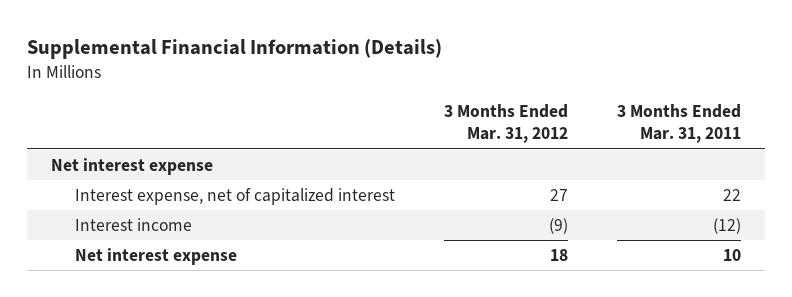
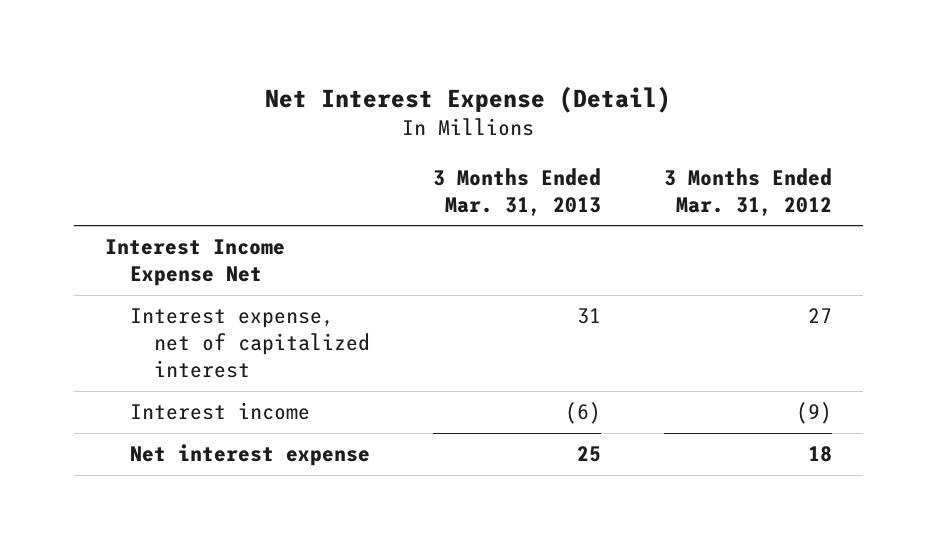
[26,39,442,60] Supplemental Financial Information (Details) -> [265,85,672,113] Net Interest Expense (Detail)
[616,104,741,144] 3 Months Ended Mar. 31, 2011 -> none
none -> [432,167,601,216] 3 Months Ended Mar. 31, 2013
[51,157,214,175] Net interest expense -> [105,239,286,287] Interest Income Expense Net

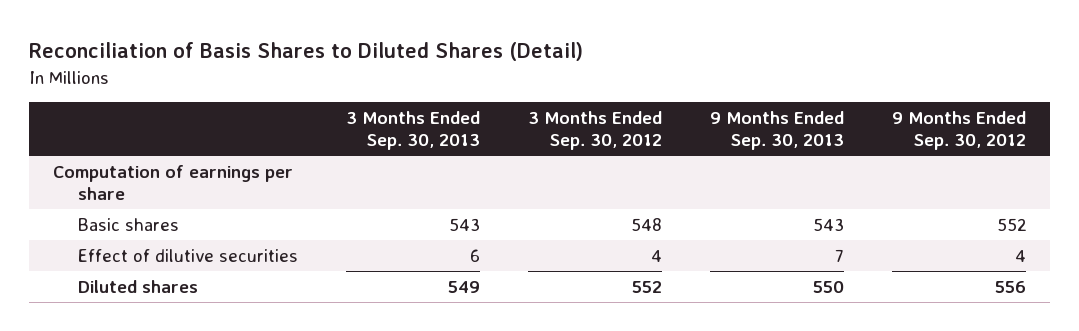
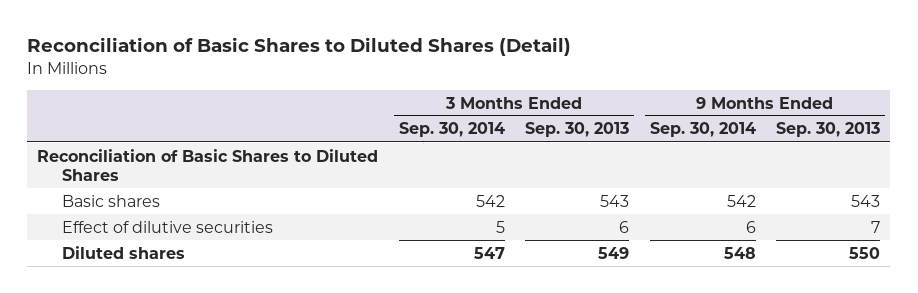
[29,42,584,62] Reconciliation of Basis Shares to Diluted Shares (Detail) -> [27,37,572,57] Reconciliation of Basic Shares to Diluted Shares (Detail)
[528,111,663,151] 3 Months Ended Sep. 30, 2012 -> none
[891,111,1026,151] 9 Months Ended Sep. 30, 2012 -> none
none -> [398,122,505,138] Sep. 30, 2014
none -> [649,122,756,138] Sep. 30, 2014
[53,164,294,200] Computation of earnings per share -> [37,148,379,181] Reconciliation of Basic Shares to Diluted Shares

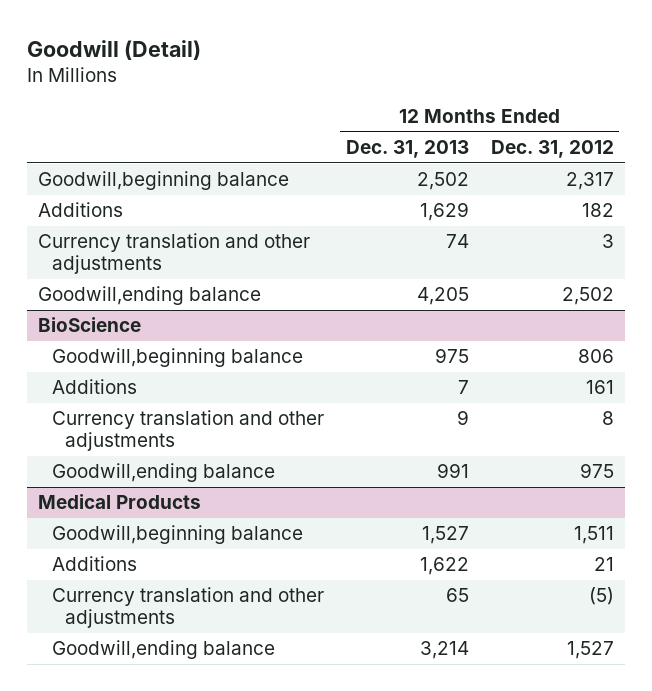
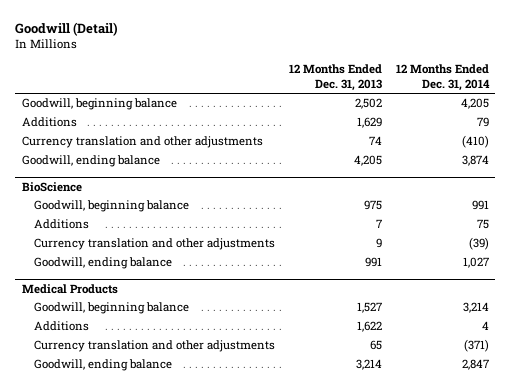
[490,140,614,159] Dec. 31, 2012 -> none
none -> [395,64,490,91] 12 Months Ended Dec. 31, 2014
[38,171,290,191] Goodwill,beginning balance -> [22,98,178,111] Goodwill, beginning balance
[38,286,262,306] Goodwill,ending balance -> [22,155,161,168] Goodwill, ending balance
[51,348,303,368] Goodwill,beginning balance -> [34,200,190,213] Goodwill, beginning balance
[51,463,275,483] Goodwill,ending balance -> [34,257,173,270] Goodwill, ending balance
[51,525,303,545] Goodwill,beginning balance -> [34,302,190,315] Goodwill, beginning balance
[51,640,275,660] Goodwill,ending balance -> [34,359,173,372] Goodwill, ending balance

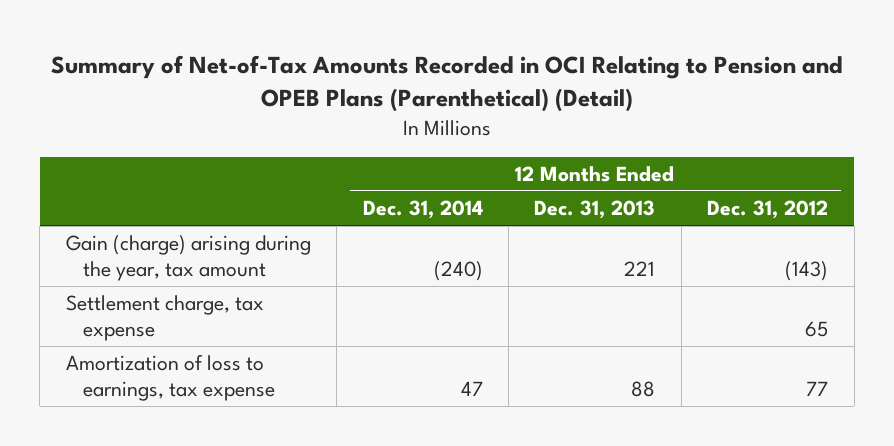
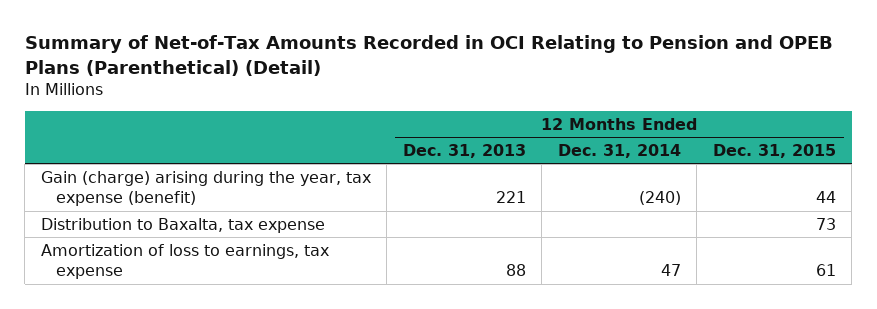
[707,200,829,220] Dec. 31, 2012 -> none
none -> [712,143,836,158] Dec. 31, 2015
[65,295,264,342] Settlement charge, tax expense -> none
[65,235,311,282] Gain (charge) arising during the year, tax amount -> [40,170,371,207] Gain (charge) arising during the year, tax expense (benefit)
none -> [40,217,325,233] Distribution to Baxalta, tax expense

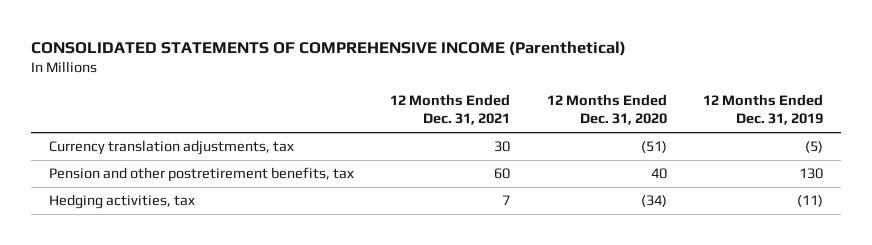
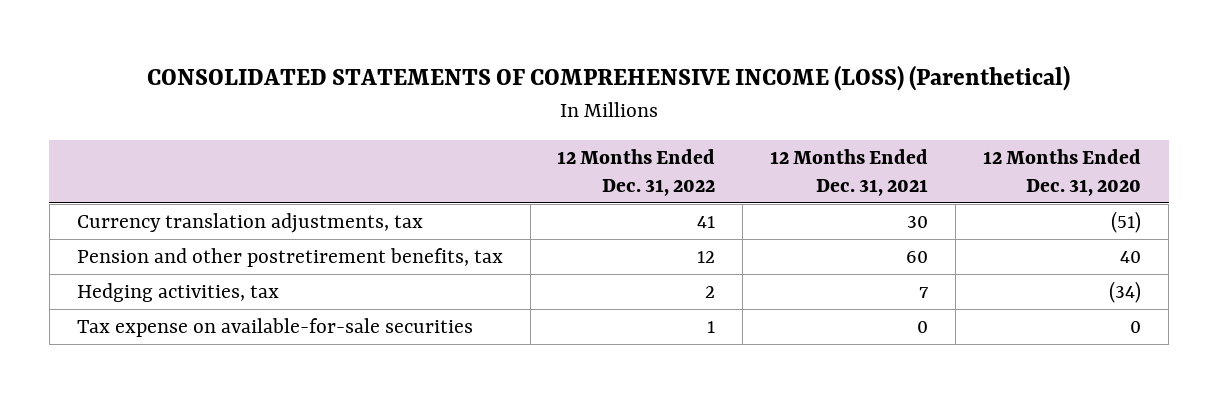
[30,40,626,56] CONSOLIDATED STATEMENTS OF COMPREHENSIVE INCOME (Parenthetical) -> [146,65,1070,92] CONSOLIDATED STATEMENTS OF COMPREHENSIVE INCOME (LOSS) (Parenthetical)
[702,93,823,126] 12 Months Ended Dec. 31, 2019 -> none
none -> [557,149,716,196] 12 Months Ended Dec. 31, 2022
none -> [76,318,473,338] Tax expense on available-for-sale securities

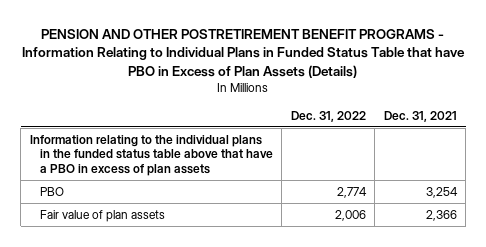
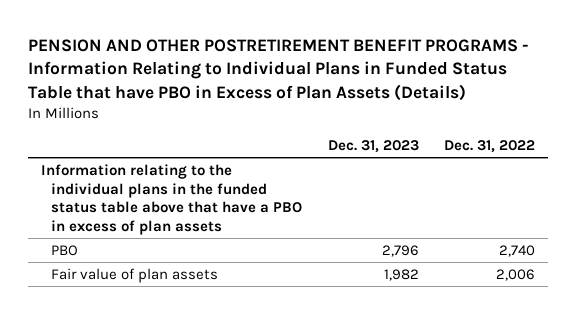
[383,110,457,122] Dec. 31, 2021 -> none
none -> [327,139,419,153] Dec. 31, 2023
[336,187,367,199] 2,774 -> [498,244,535,257] 2,740

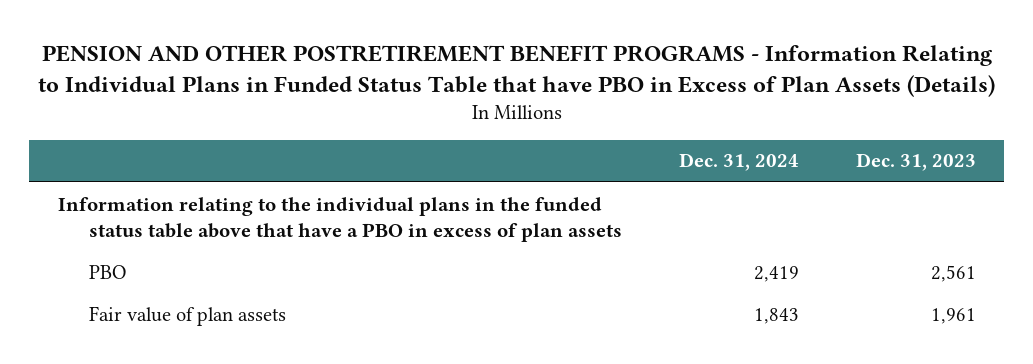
[443,139,535,153] Dec. 31, 2022 -> none
none -> [678,153,799,172] Dec. 31, 2024
[381,244,419,257] 2,796 -> [930,264,976,282] 2,561
[383,268,419,281] 1,982 -> [930,307,976,324] 1,961

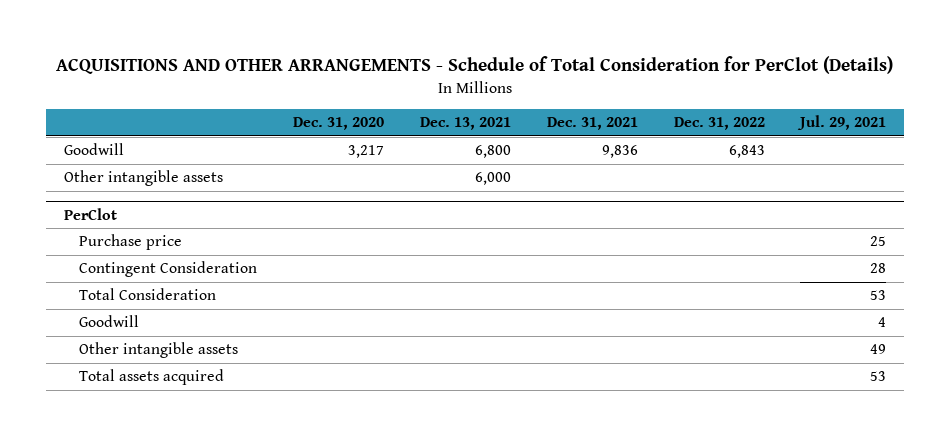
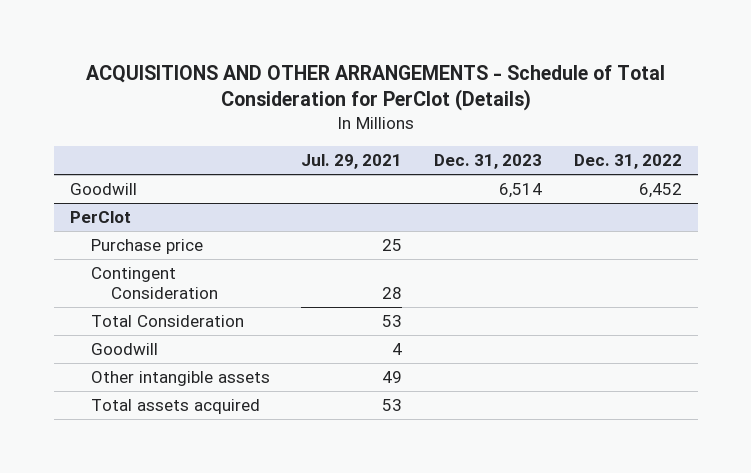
[293,117,385,131] Dec. 31, 2020 -> none
[419,117,511,131] Dec. 13, 2021 -> none
[546,117,638,131] Dec. 31, 2021 -> none
none -> [433,154,542,170] Dec. 31, 2023
[64,170,224,187] Other intangible assets -> none
[728,145,765,159] 6,843 -> [638,183,682,199] 6,452

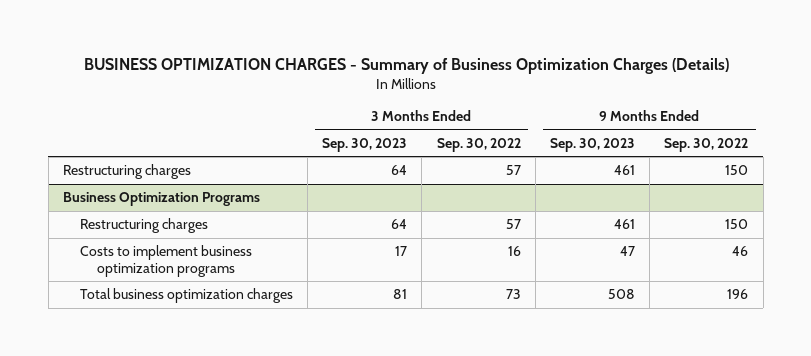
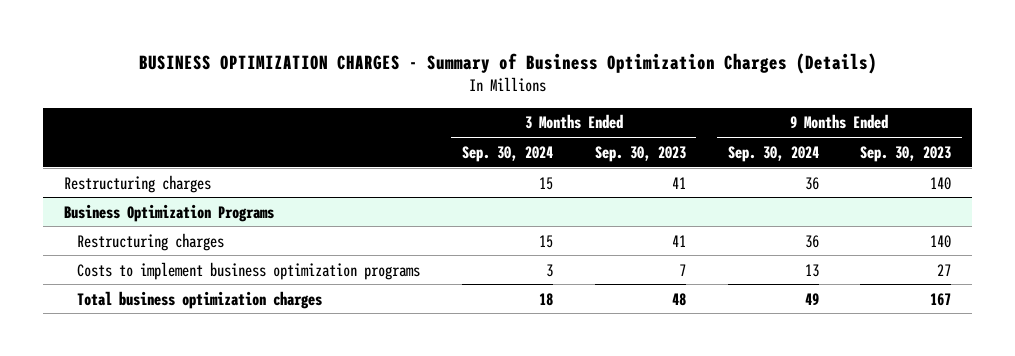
[436,138,521,153] Sep. 30, 2022 -> none
[664,138,749,153] Sep. 30, 2022 -> none
none -> [461,145,553,162] Sep. 30, 2024
none -> [727,145,819,162] Sep. 30, 2024
[391,165,408,176] 64 -> [671,176,686,189] 41
[614,165,636,176] 461 -> [930,176,952,190] 140
[391,219,408,230] 64 -> [671,234,686,247] 41
[614,219,636,230] 461 -> [930,234,952,248] 140
[395,246,408,257] 17 -> [678,263,686,276] 7
[620,246,636,257] 47 -> [937,263,952,276] 27
[393,289,408,300] 81 -> [671,292,686,306] 48
[608,289,636,300] 508 -> [930,292,952,306] 167

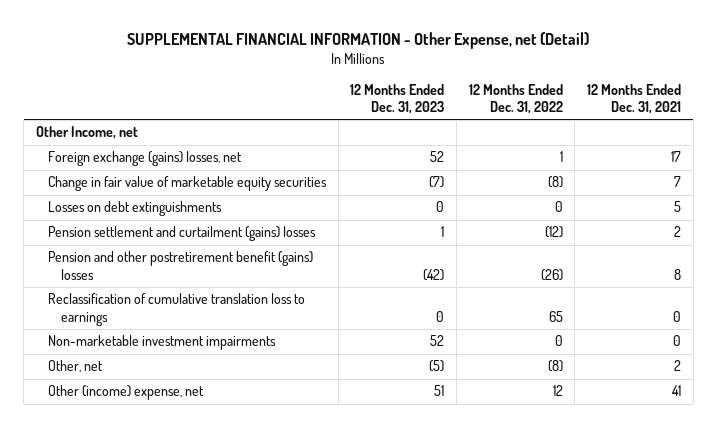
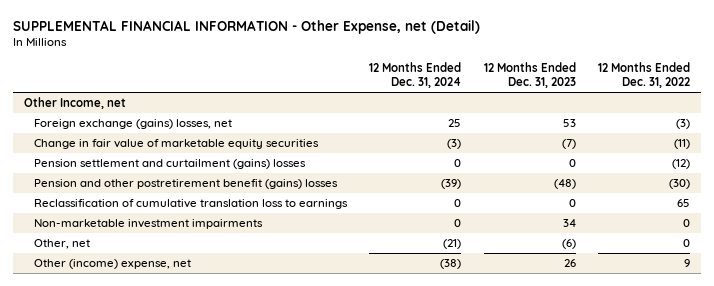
[586,83,681,115] 12 Months Ended Dec. 31, 2021 -> none
none -> [369,62,462,89] 12 Months Ended Dec. 31, 2024
[48,201,223,217] Losses on debt extinguishments -> none
[430,151,445,163] 52 -> [562,119,576,128] 53
[559,151,563,163] 1 -> [676,119,691,130] (3)
[547,176,563,189] (8) -> [674,139,691,150] (11)
[441,226,445,238] 1 -> [568,159,576,168] 0
[423,268,445,281] (42) -> [553,179,576,190] (48)
[540,268,563,281] (26) -> [669,179,691,190] (30)
[430,335,445,347] 52 -> [562,219,576,228] 34
[429,360,445,373] (5) -> [561,239,576,250] (6)
[547,360,563,373] (8) -> [683,239,691,248] 0
[434,385,445,397] 51 -> [563,259,576,268] 26
[552,385,563,397] 12 -> [684,259,691,268] 9

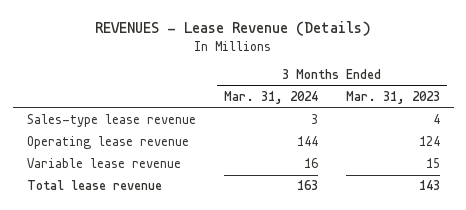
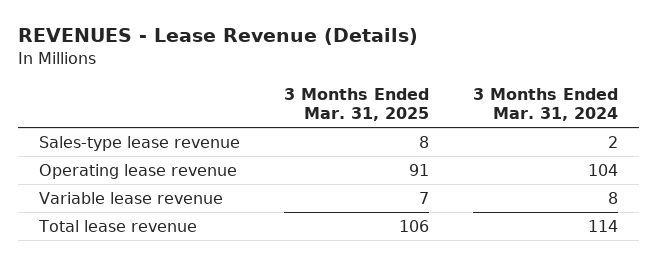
[345,91,440,105] Mar. 31, 2023 -> none
none -> [283,87,429,121] 3 Months Ended Mar. 31, 2025
[310,114,318,125] 3 -> [607,136,618,149] 2
[296,136,318,147] 144 -> [587,164,618,177] 104
[303,158,318,169] 16 -> [607,192,618,205] 8
[296,180,318,191] 163 -> [587,220,618,233] 114

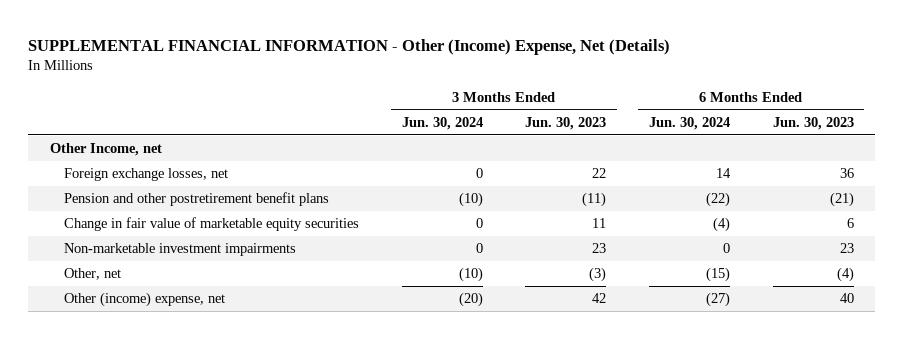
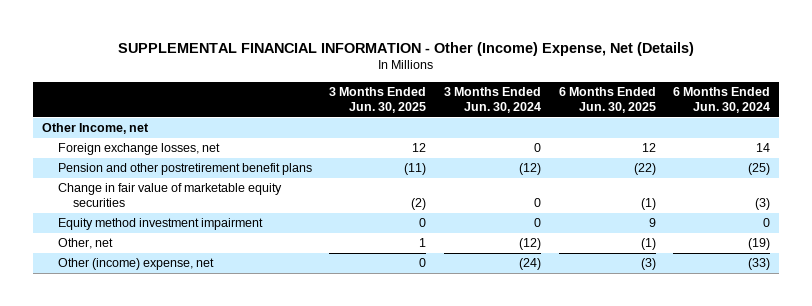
[525,116,607,130] Jun. 30, 2023 -> none
[772,116,854,130] Jun. 30, 2023 -> none
none -> [329,87,427,113] 3 Months Ended Jun. 30, 2025
none -> [558,87,656,113] 6 Months Ended Jun. 30, 2025
[64,243,297,257] Non-marketable investment impairments -> none
[458,192,483,208] (10) -> [518,163,541,176] (12)
[706,192,731,208] (22) -> [748,163,771,176] (25)
[713,217,731,233] (4) -> [755,198,771,211] (3)
none -> [57,218,263,231] Equity method investment impairment
[458,267,483,283] (10) -> [518,238,541,251] (12)
[706,267,731,283] (15) -> [748,238,771,251] (19)
[458,292,483,308] (20) -> [518,258,541,271] (24)
[706,292,731,308] (27) -> [748,258,771,271] (33)

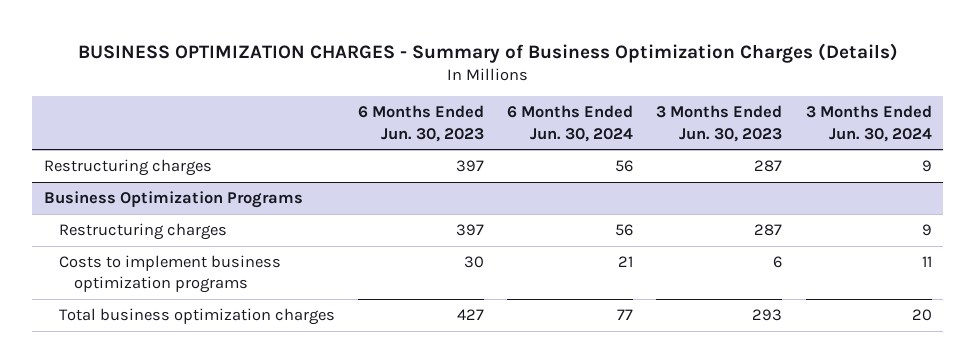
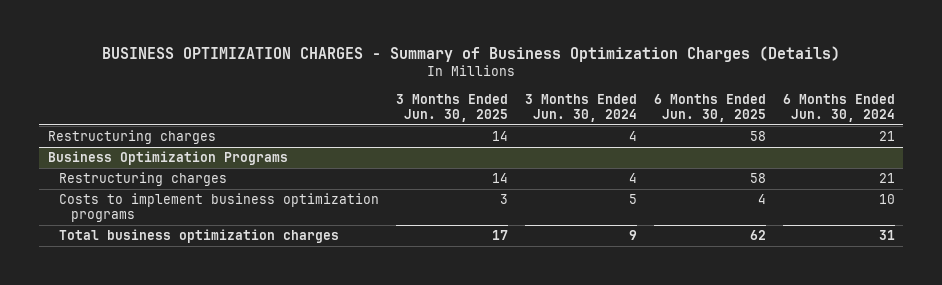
[357,105,484,142] 6 Months Ended Jun. 30, 2023 -> none
[656,105,783,142] 3 Months Ended Jun. 30, 2023 -> none
none -> [396,93,509,123] 3 Months Ended Jun. 30, 2025
none -> [653,93,766,123] 6 Months Ended Jun. 30, 2025
[615,159,634,172] 56 -> [878,130,895,141] 21
[921,159,932,172] 9 -> [628,130,637,141] 4
[615,223,634,236] 56 -> [878,172,895,183] 21
[921,223,932,236] 9 -> [628,172,637,183] 4
[618,255,634,267] 21 -> [878,193,895,204] 10
[921,255,932,267] 11 -> [628,193,637,204] 5
[617,308,634,320] 77 -> [878,229,895,240] 31
[911,308,932,321] 20 -> [628,229,637,240] 9

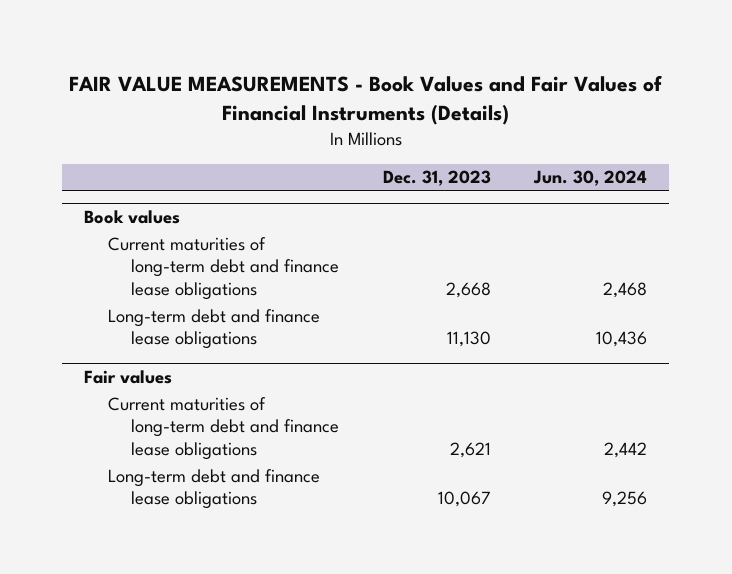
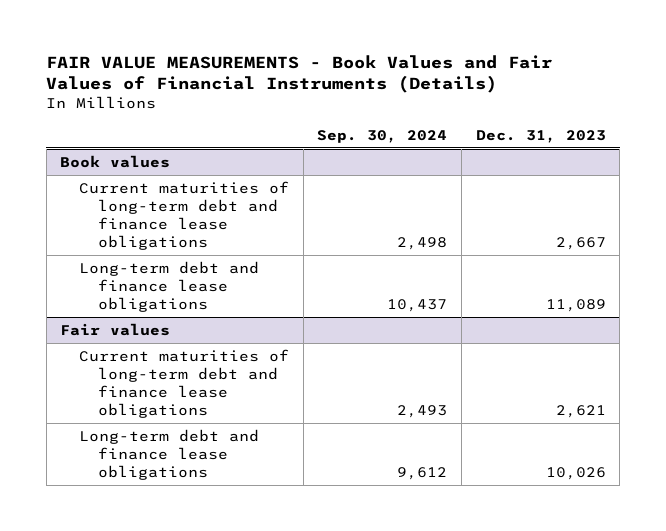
[533,170,648,187] Jun. 30, 2024 -> none
none -> [317,129,448,143] Sep. 30, 2024
[445,281,491,298] 2,668 -> [555,236,606,250] 2,667
[446,331,491,348] 11,130 -> [545,298,606,312] 11,089
[437,491,491,508] 10,067 -> [545,466,606,480] 10,026

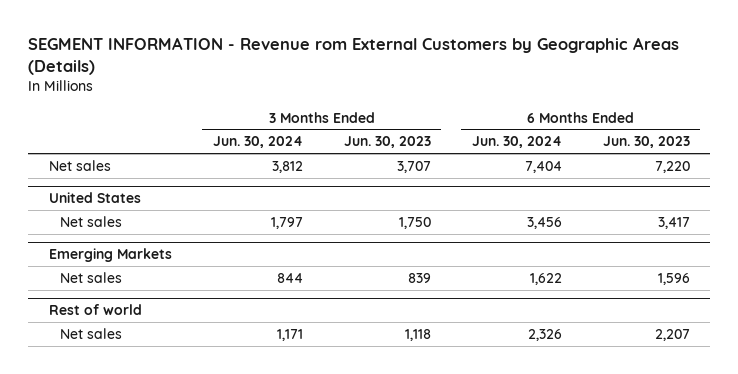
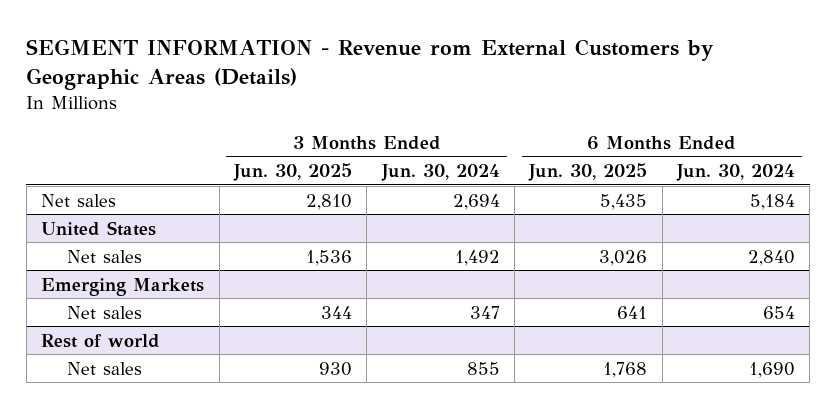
[343,136,431,149] Jun. 30, 2023 -> none
[602,136,690,149] Jun. 30, 2023 -> none
none -> [232,162,352,181] Jun. 30, 2025
none -> [528,162,648,181] Jun. 30, 2025
[271,160,303,173] 3,812 -> [452,193,500,210] 2,694
[524,160,562,173] 7,404 -> [750,193,796,210] 5,184
[270,216,303,229] 1,797 -> [454,249,500,266] 1,492
[526,216,562,229] 3,456 -> [748,249,796,266] 2,840
[276,272,303,283] 844 -> [469,305,500,319] 347
[529,272,562,285] 1,622 -> [763,305,796,319] 654
[276,328,303,341] 1,171 -> [466,361,500,375] 855
[527,328,562,341] 2,326 -> [749,361,796,378] 1,690

